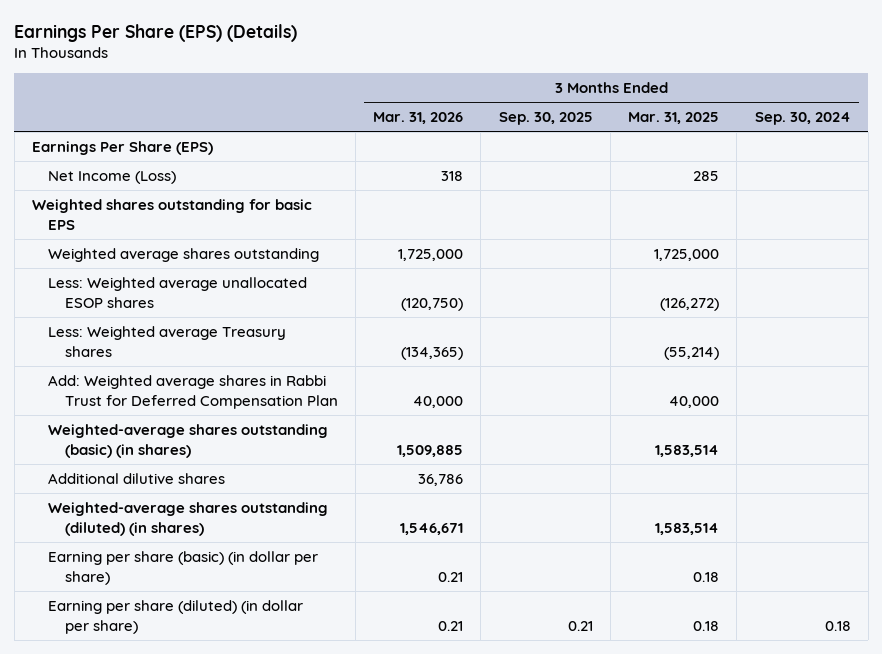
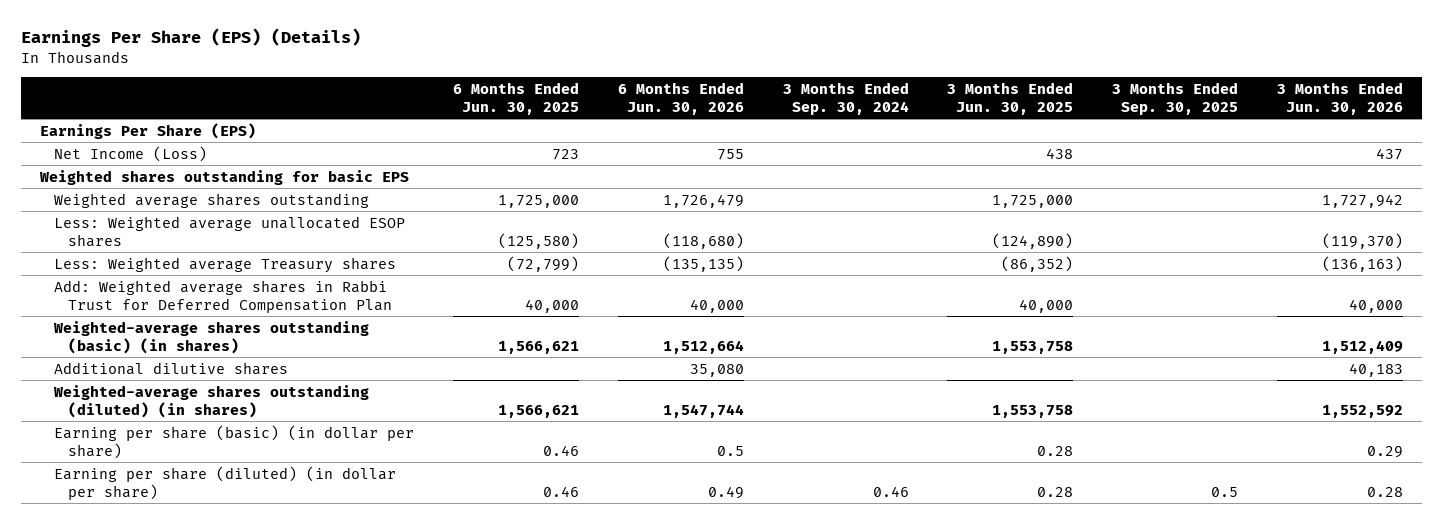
[373,112,464,125] Mar. 31, 2026 -> none
[628,112,720,125] Mar. 31, 2025 -> none
none -> [453,81,580,115] 6 Months Ended Jun. 30, 2025
none -> [617,81,744,115] 6 Months Ended Jun. 30, 2026
none -> [947,81,1074,115] 3 Months Ended Jun. 30, 2025
none -> [1276,81,1403,115] 3 Months Ended Jun. 30, 2026
[567,620,593,631] 0.21 -> [1211,486,1239,497] 0.5
[824,620,851,631] 0.18 -> [872,485,909,497] 0.46

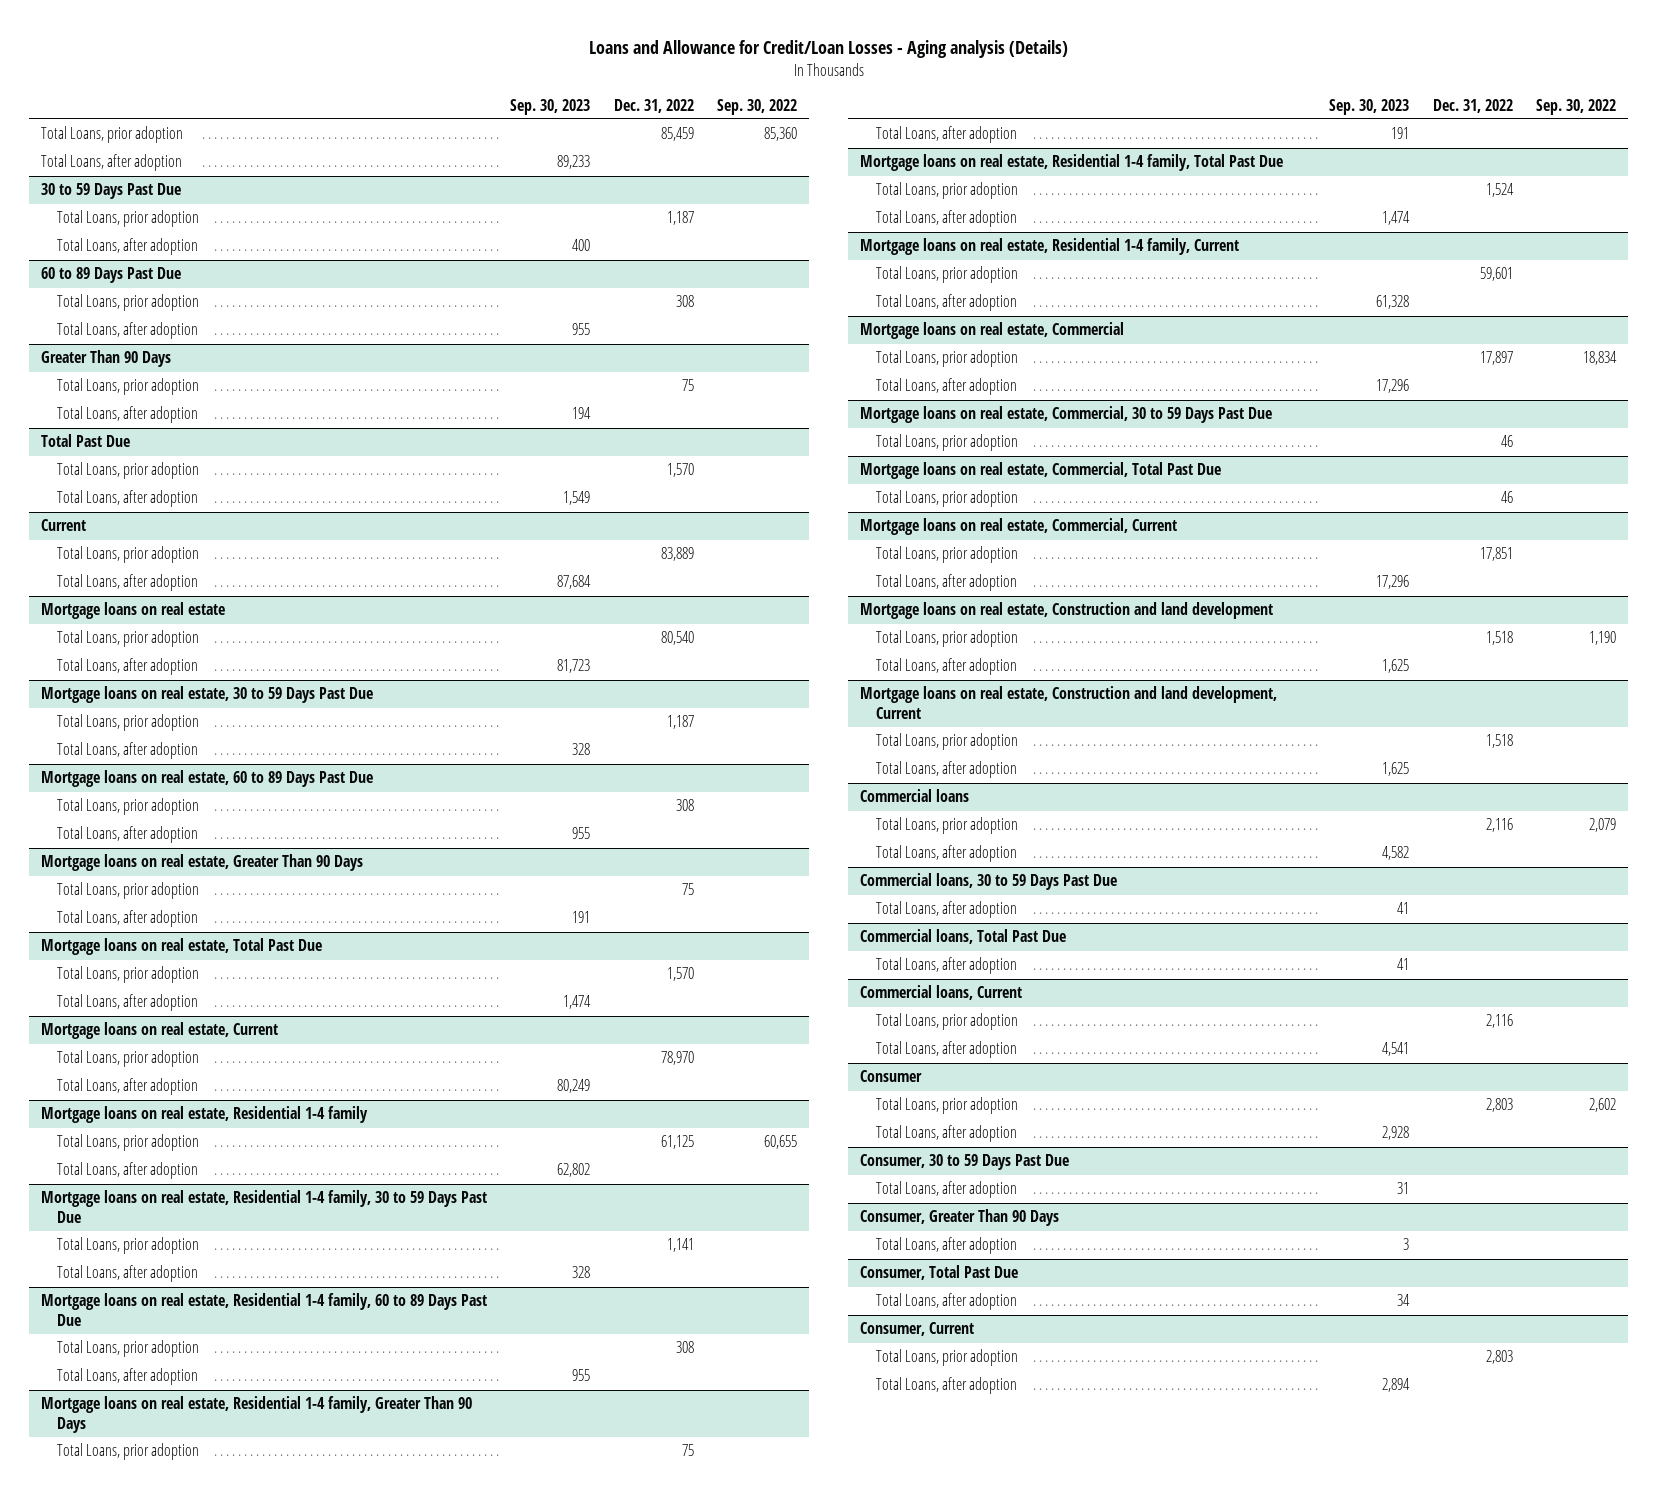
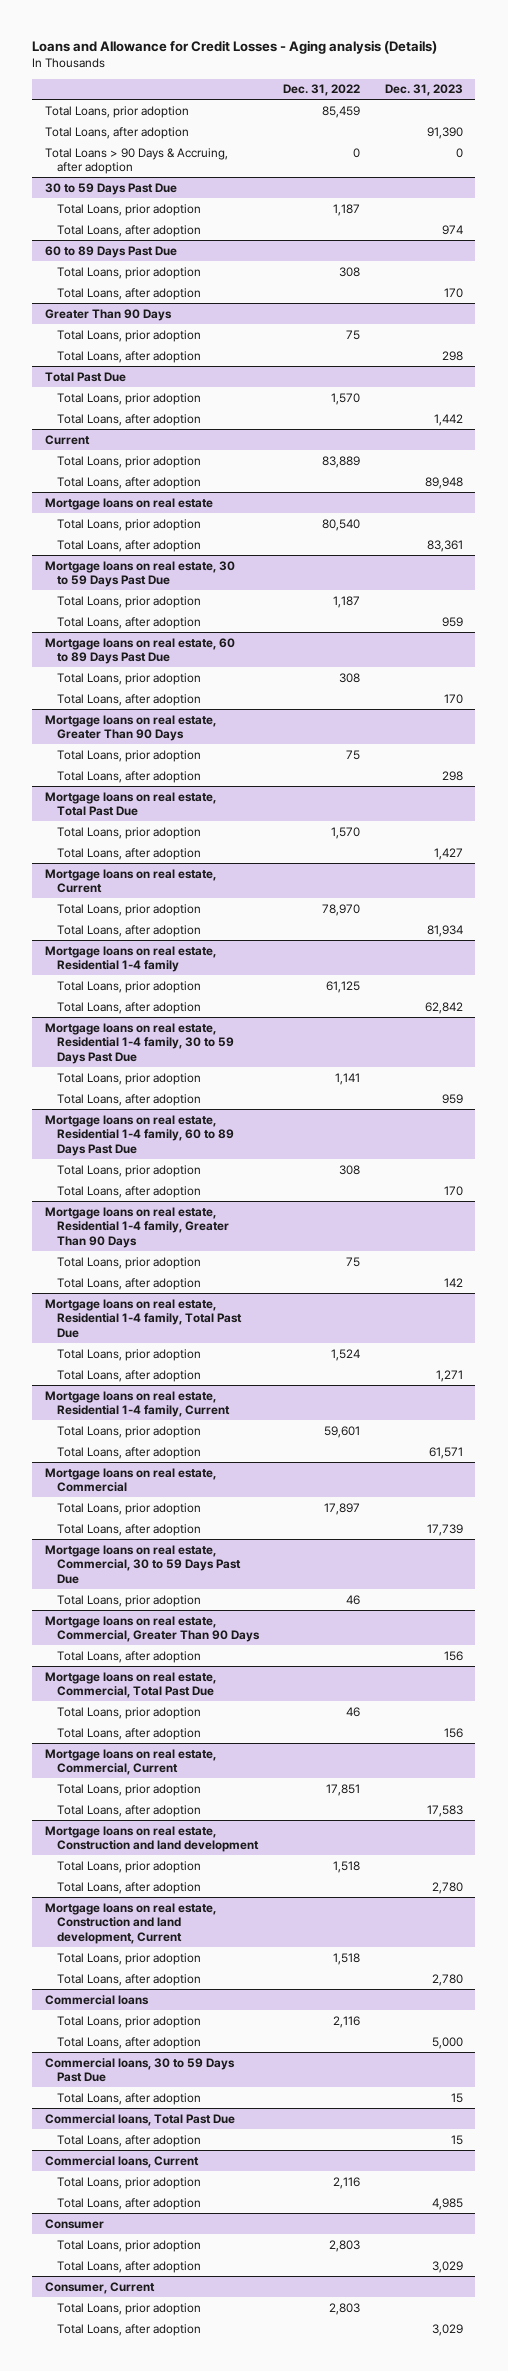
[588,40,1068,59] Loans and Allowance for Credit/Loan Losses - Aging analysis (Details) -> [32,39,438,54] Loans and Allowance for Credit Losses - Aging analysis (Details)
[510,98,591,115] Sep. 30, 2023 -> none
[717,98,798,115] Sep. 30, 2022 -> none
none -> [385,84,464,97] Dec. 31, 2023
none -> [44,147,228,175] Total Loans > 90 Days & Accruing, after adoption
none -> [44,1615,260,1643] Mortgage loans on real estate, Commercial, Greater Than 90 Days
none -> [56,1650,201,1663] Total Loans, after adoption
none -> [56,1727,201,1740] Total Loans, after adoption
[860,1154,1070,1171] Consumer, 30 to 59 Days Past Due -> none
[875,1181,1017,1199] Total Loans, after adoption -> none
[860,1209,1060,1227] Consumer, Greater Than 90 Days -> none
[875,1237,1017,1255] Total Loans, after adoption -> none
[860,1265,1019,1281] Consumer, Total Past Due -> none
[875,1293,1017,1311] Total Loans, after adoption -> none

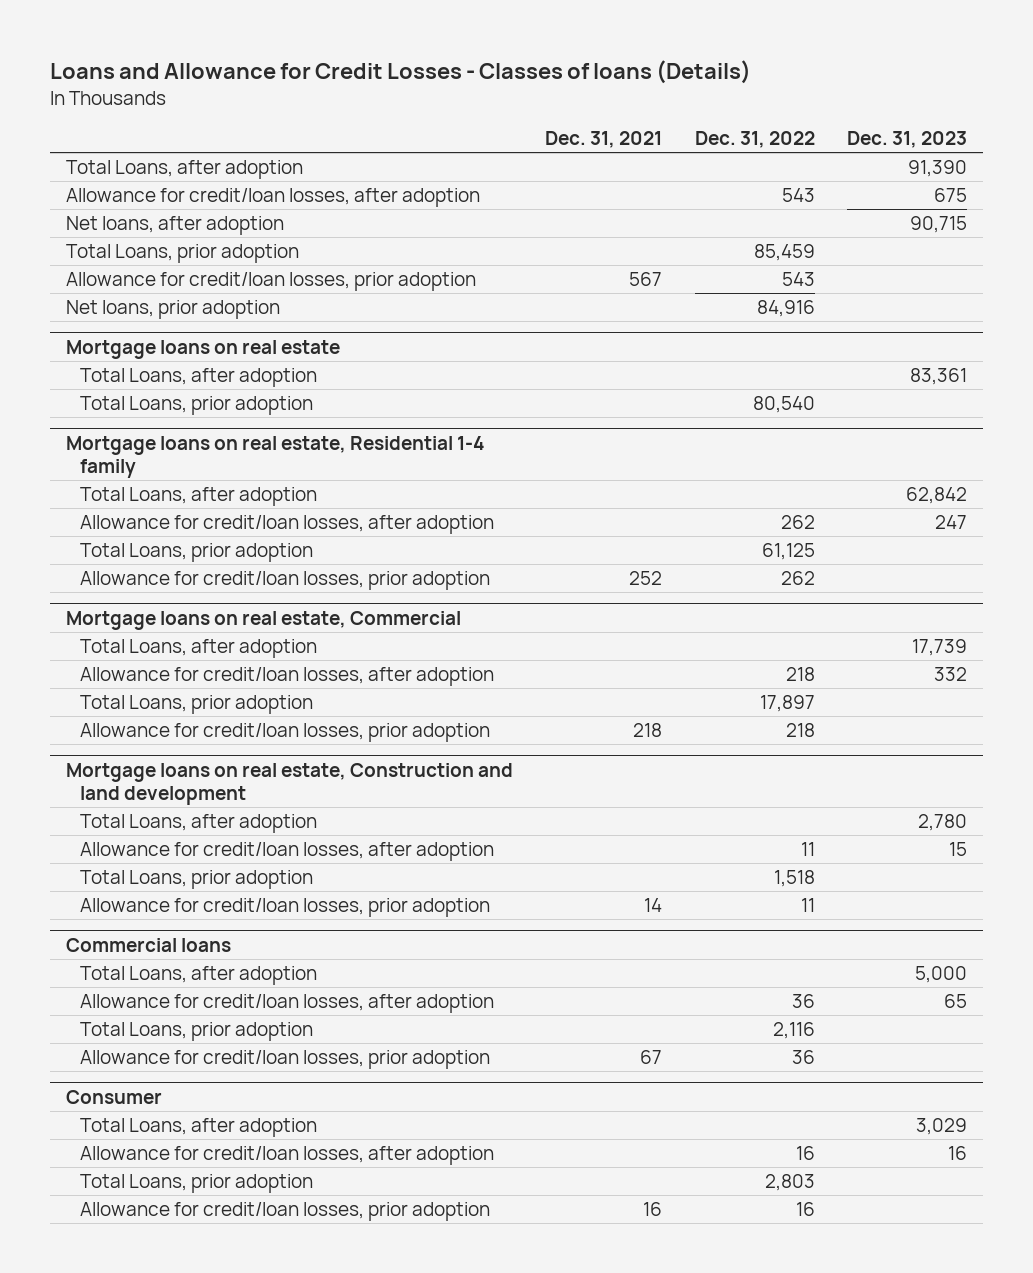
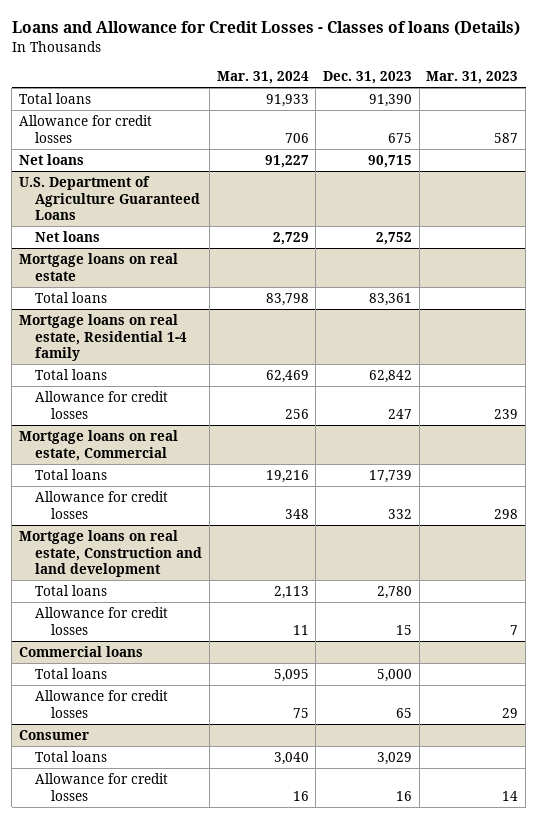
[545,131,663,149] Dec. 31, 2021 -> none
[694,131,815,149] Dec. 31, 2022 -> none
none -> [216,71,309,85] Mar. 31, 2024
none -> [426,71,519,85] Mar. 31, 2023
[66,244,300,264] Total Loans, prior adoption -> none
[66,272,477,292] Allowance for credit/loan losses, prior adoption -> none
[66,300,281,320] Net loans, prior adoption -> none
[66,160,304,180] Total Loans, after adoption -> [19,92,92,104] Total loans
[66,188,481,208] Allowance for credit/loan losses, after adoption -> [19,114,153,143] Allowance for credit losses
[66,216,285,236] Net loans, after adoption -> [19,153,85,165] Net loans
none -> [19,175,201,221] U.S. Department of Agriculture Guaranteed Loans
none -> [35,230,101,242] Net loans
[80,396,314,416] Total Loans, prior adoption -> none
[80,368,318,388] Total Loans, after adoption -> [35,291,108,303] Total loans
[80,543,314,563] Total Loans, prior adoption -> none
[80,571,491,591] Allowance for credit/loan losses, prior adoption -> none
[80,487,318,507] Total Loans, after adoption -> [35,368,108,380] Total loans
[80,515,495,535] Allowance for credit/loan losses, after adoption -> [35,390,169,419] Allowance for credit losses
[80,695,314,715] Total Loans, prior adoption -> none
[80,723,491,743] Allowance for credit/loan losses, prior adoption -> none
[80,639,318,659] Total Loans, after adoption -> [35,468,108,480] Total loans
[80,667,495,687] Allowance for credit/loan losses, after adoption -> [35,490,169,519] Allowance for credit losses
[80,870,314,890] Total Loans, prior adoption -> none
[80,898,491,918] Allowance for credit/loan losses, prior adoption -> none
[80,814,318,834] Total Loans, after adoption -> [35,584,108,596] Total loans
[80,842,495,862] Allowance for credit/loan losses, after adoption -> [35,606,169,635] Allowance for credit losses
[80,1022,314,1042] Total Loans, prior adoption -> none
[80,1050,491,1070] Allowance for credit/loan losses, prior adoption -> none
[80,966,318,986] Total Loans, after adoption -> [35,667,108,679] Total loans
[80,994,495,1014] Allowance for credit/loan losses, after adoption -> [35,689,169,718] Allowance for credit losses
[80,1174,314,1194] Total Loans, prior adoption -> none
[80,1202,491,1222] Allowance for credit/loan losses, prior adoption -> none
[80,1118,318,1138] Total Loans, after adoption -> [35,750,108,762] Total loans
[80,1146,495,1166] Allowance for credit/loan losses, after adoption -> [35,772,169,801] Allowance for credit losses

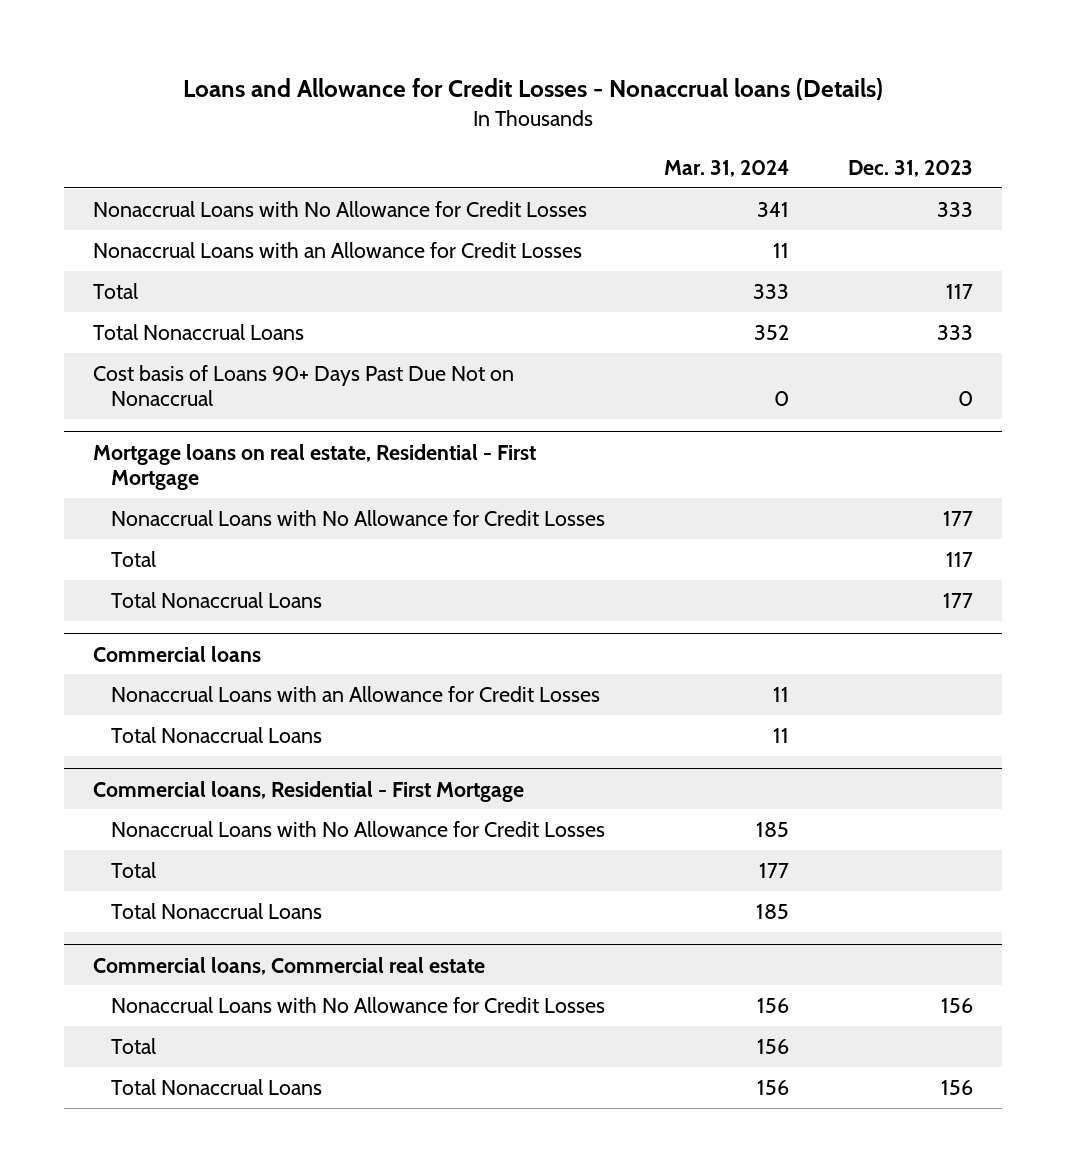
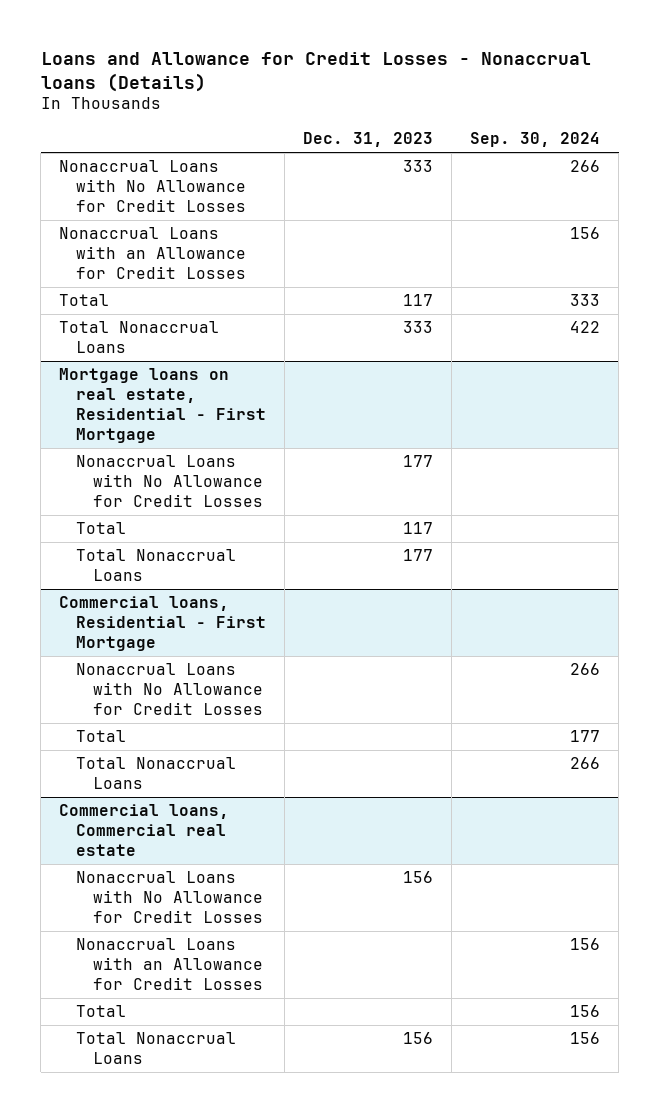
[664,159,790,177] Mar. 31, 2024 -> none
none -> [470,132,601,148] Sep. 30, 2024
[93,364,515,407] Cost basis of Loans 90+ Days Past Due Not on Nonaccrual -> none
[93,645,262,662] Commercial loans -> none
[111,685,601,702] Nonaccrual Loans with an Allowance for Credit Losses -> none
[111,726,323,743] Total Nonaccrual Loans -> none
none -> [76,938,264,990] Nonaccrual Loans with an Allowance for Credit Losses

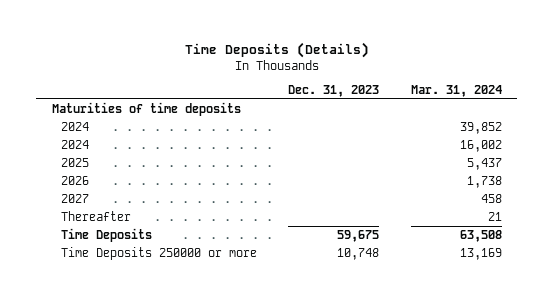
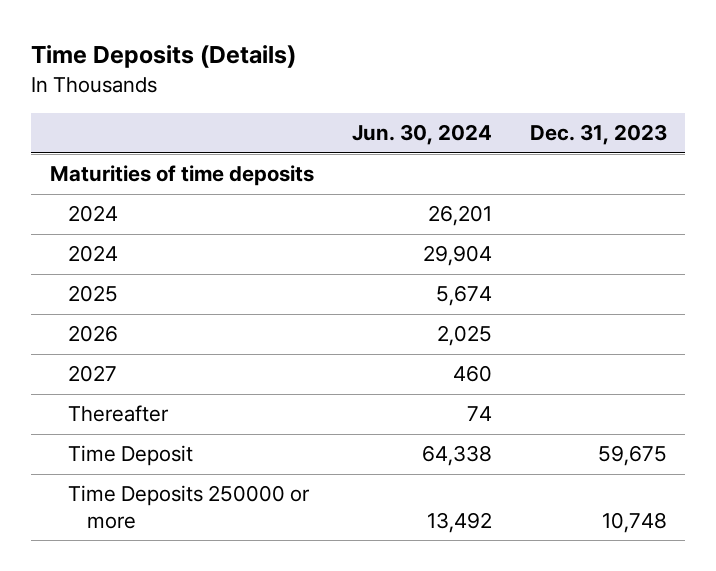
[410,84,502,97] Mar. 31, 2024 -> none
none -> [351,124,492,146] Jun. 30, 2024
[61,227,153,242] Time Deposits -> [68,445,194,467] Time Deposit

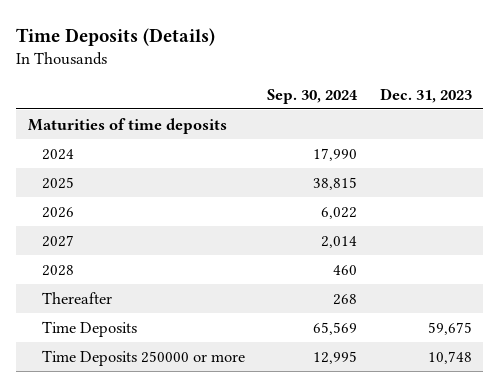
[351,124,492,146] Jun. 30, 2024 -> none
none -> [267,88,359,104] Sep. 30, 2024
[68,245,119,263] 2024 -> none
none -> [41,264,74,276] 2028
[68,445,194,467] Time Deposit -> [41,320,137,337] Time Deposits

